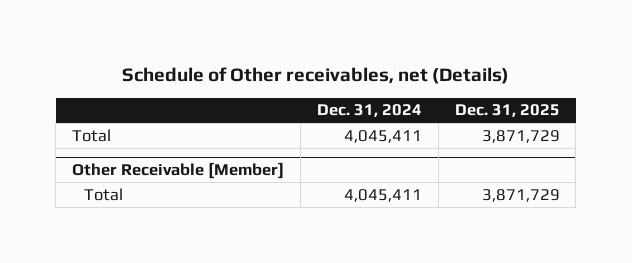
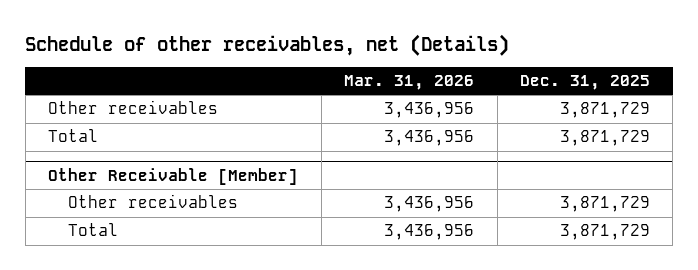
[121,67,509,85] Schedule of Other receivables, net (Details) -> [25,33,510,56] Schedule of other receivables, net (Details)
[316,104,422,118] Dec. 31, 2024 -> none
none -> [344,75,475,91] Mar. 31, 2026
none -> [48,100,219,115] Other receivables
none -> [67,194,238,209] Other receivables

